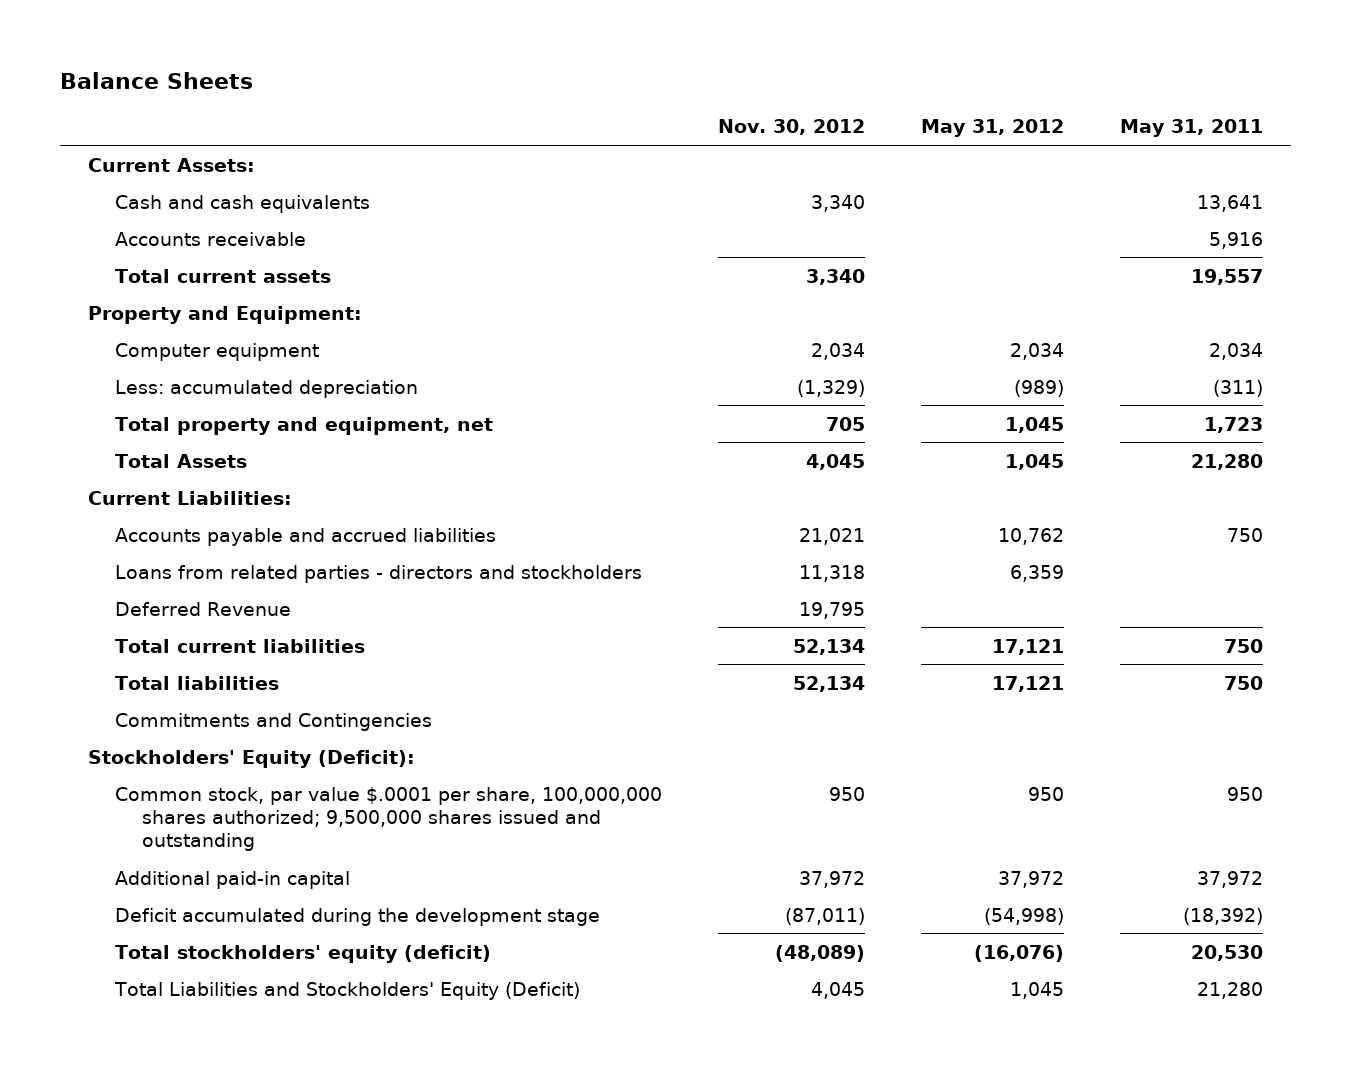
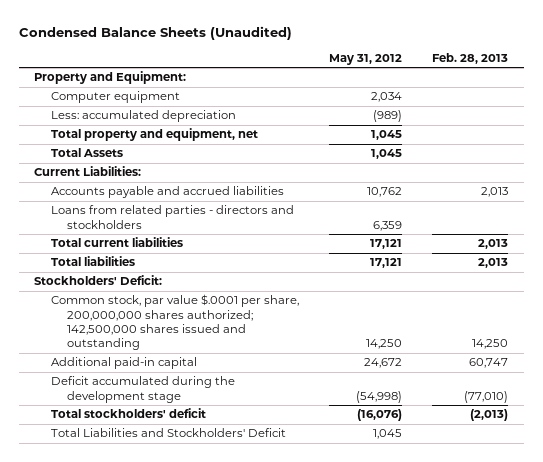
[59,71,253,89] Balance Sheets -> [18,25,292,40] Condensed Balance Sheets (Unaudited)
[717,119,865,136] Nov. 30, 2012 -> none
[1119,119,1263,138] May 31, 2011 -> none
none -> [432,52,509,64] Feb. 28, 2013
[87,157,255,172] Current Assets: -> none
[114,194,370,213] Cash and cash equivalents -> none
[114,231,306,246] Accounts receivable -> none
[114,268,331,283] Total current assets -> none
[114,601,291,616] Deferred Revenue -> none
[114,712,432,731] Commitments and Contingencies -> none
[87,749,415,768] Stockholders' Equity (Deficit): -> [34,275,163,286] Stockholders' Deficit:
[114,786,662,851] Common stock, par value $.0001 per share, 100,000,000 shares authorized; 9,500,000 shares issued and outstanding -> [50,294,299,351] Common stock, par value $.0001 per share, 200,000,000 shares authorized; 142,500,000 shares issued and outstanding
[1027,786,1064,801] 950 -> [366,339,403,350] 14,250
[997,870,1064,888] 37,972 -> [364,358,403,369] 24,672
[114,944,491,963] Total stockholders' equity (deficit) -> [50,408,206,419] Total stockholders' deficit
[113,981,580,1000] Total Liabilities and Stockholders' Equity (Deficit) -> [50,428,286,438] Total Liabilities and Stockholders' Deficit

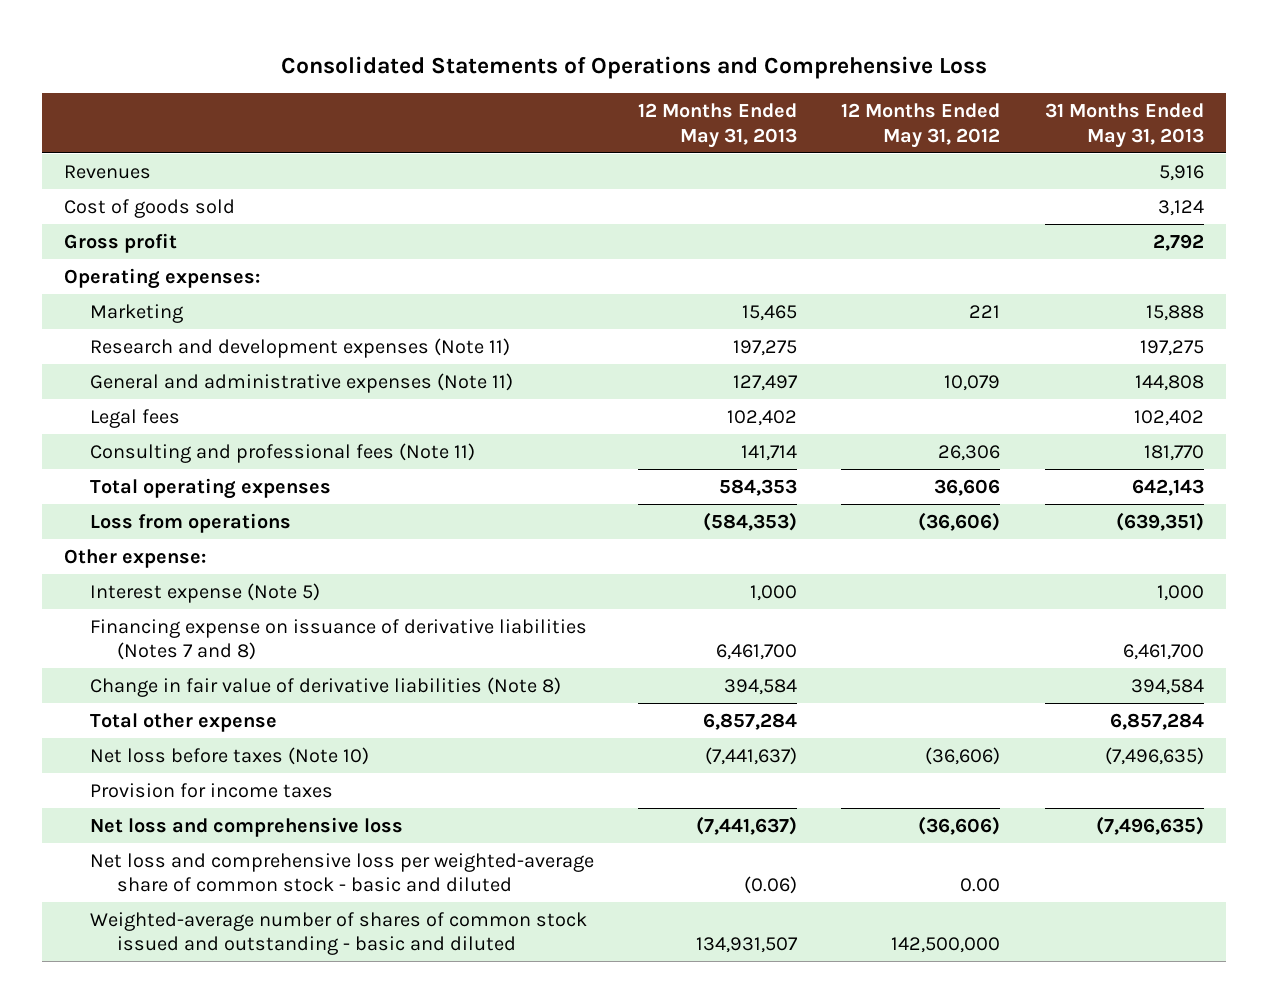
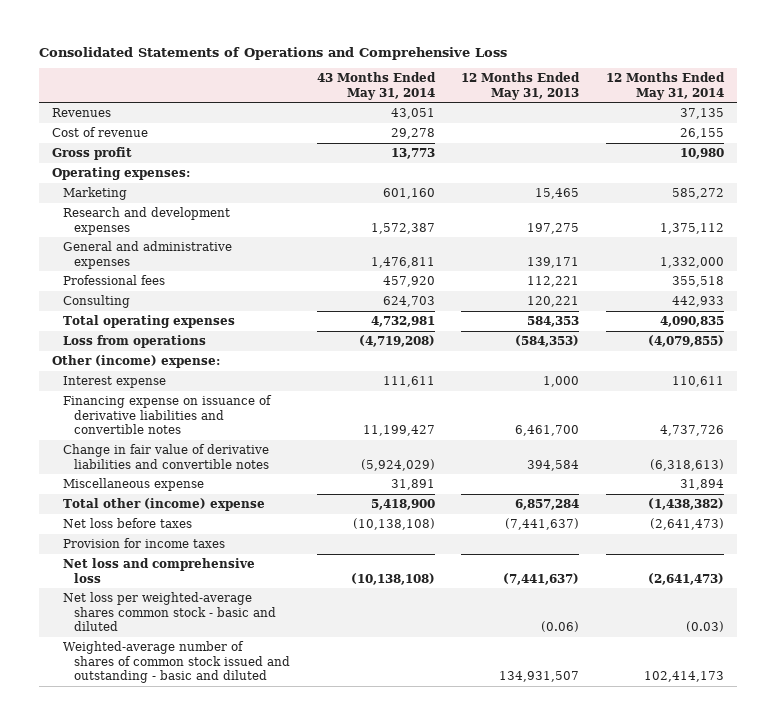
[841,103,1001,148] 12 Months Ended May 31, 2012 -> none
[1044,103,1204,148] 31 Months Ended May 31, 2013 -> none
none -> [316,71,436,100] 43 Months Ended May 31, 2014
none -> [606,71,726,100] 12 Months Ended May 31, 2014
[64,198,236,218] Cost of goods sold -> none
none -> [52,127,149,138] Cost of revenue
[90,408,181,428] Legal fees -> none
[90,442,476,463] Consulting and professional fees (Note 11) -> none
[90,337,511,358] Research and development expenses (Note 11) -> [63,207,231,235] Research and development expenses
[90,372,514,393] General and administrative expenses (Note 11) -> [63,241,233,269] General and administrative expenses
[733,374,799,391] 127,497 -> [527,256,580,268] 139,171
none -> [63,275,166,286] Professional fees
none -> [63,295,131,309] Consulting
[64,548,207,568] Other expense: -> [52,355,221,369] Other (income) expense:
[90,582,321,603] Interest expense (Note 5) -> [63,376,167,389] Interest expense
[90,618,588,661] Financing expense on issuance of derivative liabilities (Notes 7 and 8) -> [63,395,273,435] Financing expense on issuance of derivative liabilities and convertible notes
[90,676,562,697] Change in fair value of derivative liabilities (Note 8) -> [63,444,270,469] Change in fair value of derivative liabilities and convertible notes
none -> [63,478,205,492] Miscellaneous expense
[90,712,278,732] Total other expense -> [63,498,266,512] Total other (income) expense
[90,746,370,765] Net loss before taxes (Note 10) -> [63,518,193,529] Net loss before taxes
[90,852,595,893] Net loss and comprehensive loss per weighted-average share of common stock - basic and diluted -> [63,592,277,632] Net loss per weighted-average shares common stock - basic and diluted

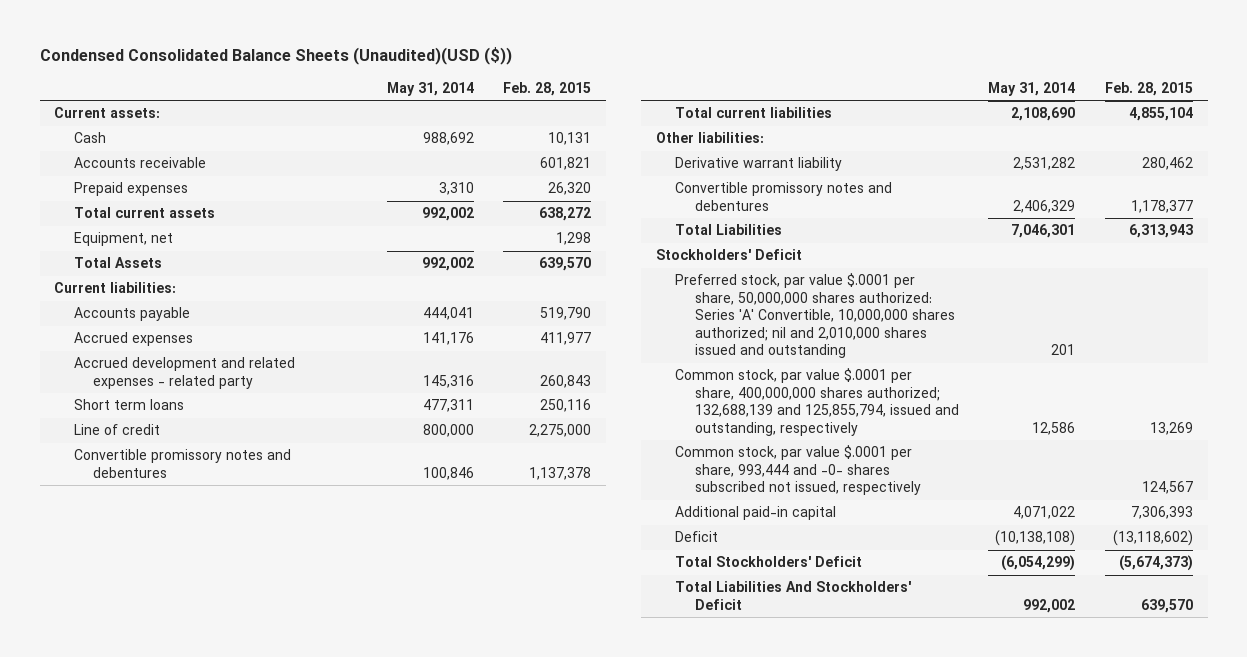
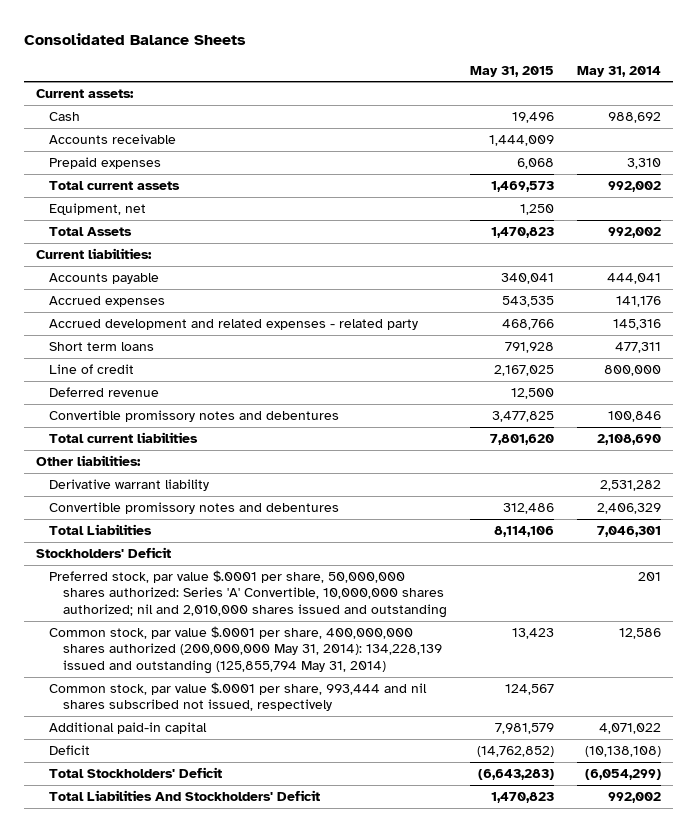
[39,47,512,66] Condensed Consolidated Balance Sheets (Unaudited)(USD ($)) -> [23,33,246,46] Consolidated Balance Sheets
[503,81,592,96] Feb. 28, 2015 -> none
none -> [470,65,555,77] May 31, 2015
none -> [49,386,160,397] Deferred revenue
[675,368,959,436] Common stock, par value $.0001 per share, 400,000,000 shares authorized; 132,688,139 and 125,855,794, issued and outstanding, respectively -> [49,625,442,675] Common stock, par value $.0001 per share, 400,000,000 shares authorized (200,000,000 May 31, 2014): 134,228,139 issued and outstanding (125,855,794 May 31, 2014)
[675,445,921,496] Common stock, par value $.0001 per share, 993,444 and -0- shares subscribed not issued, respectively -> [49,681,428,712] Common stock, par value $.0001 per share, 993,444 and nil shares subscribed not issued, respectively

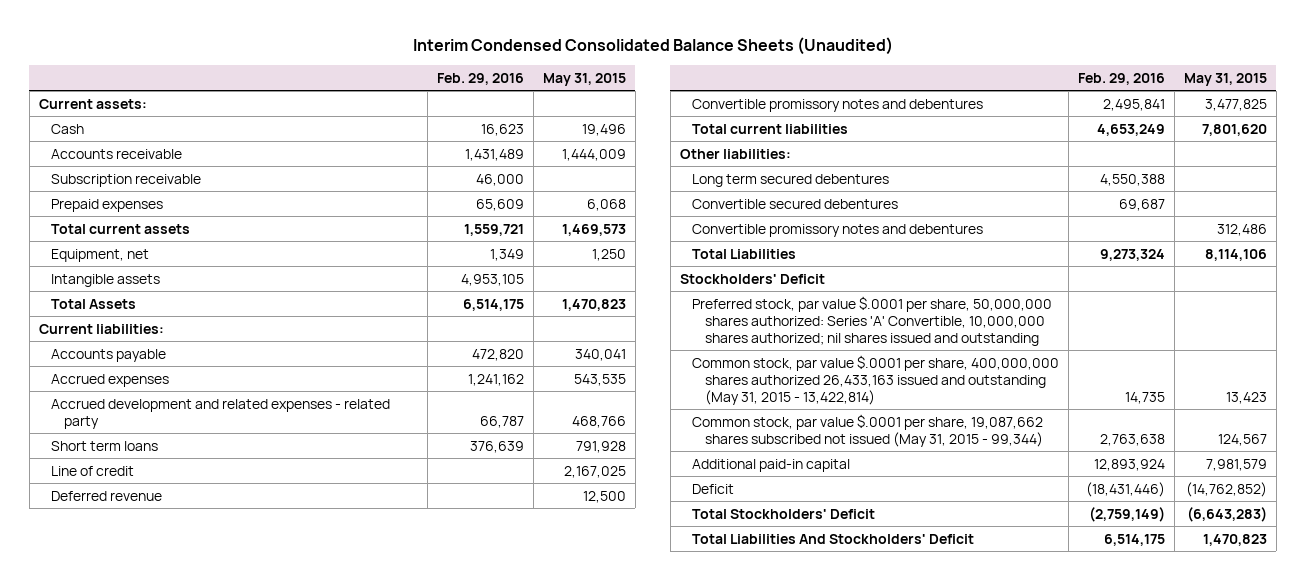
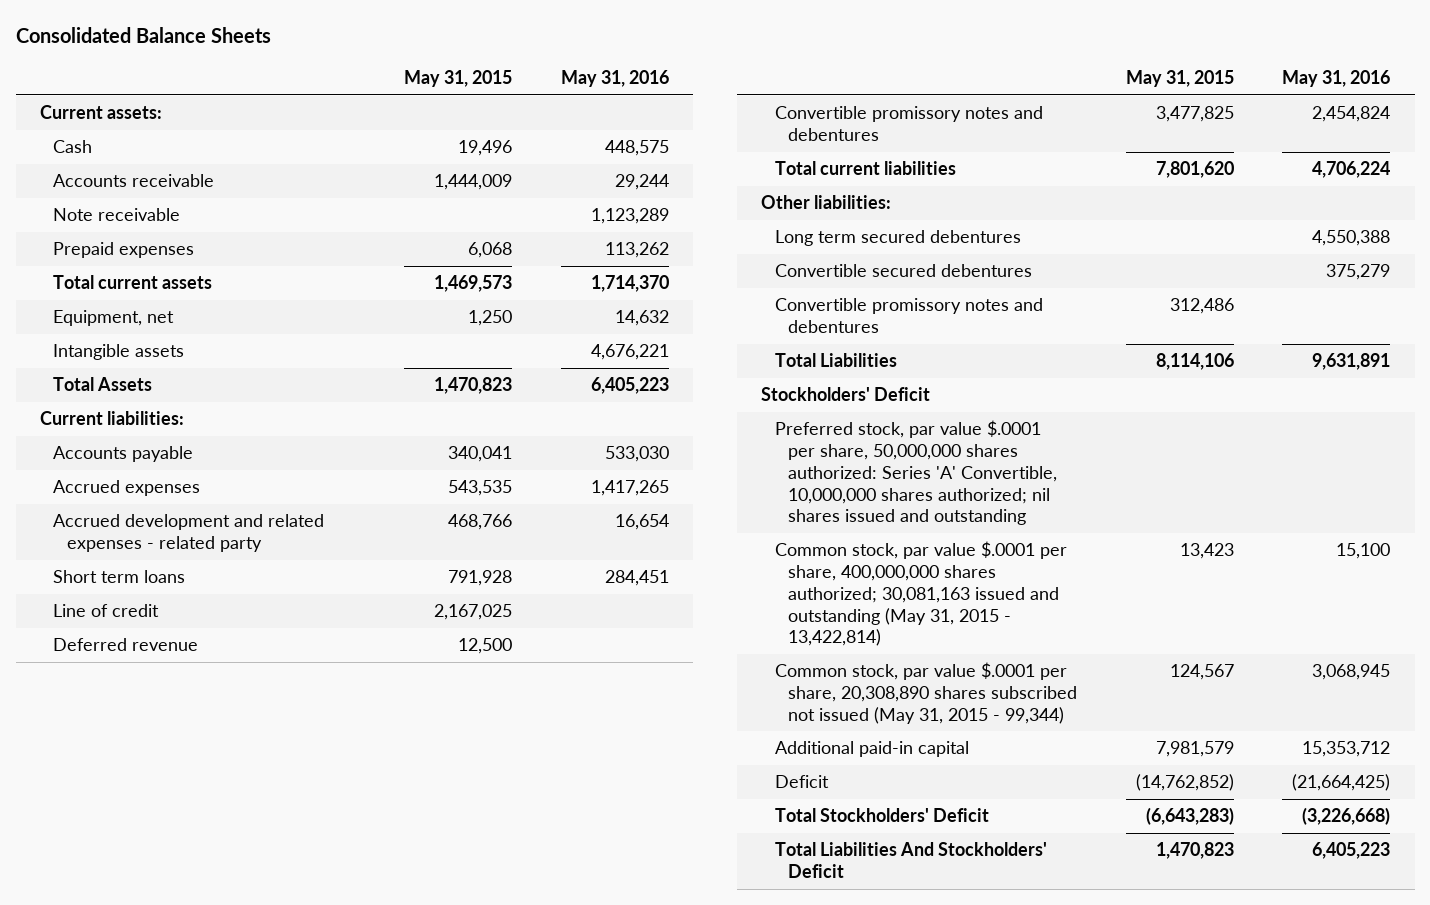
[412,36,893,55] Interim Condensed Consolidated Balance Sheets (Unaudited) -> [15,27,271,44] Consolidated Balance Sheets
[436,72,524,85] Feb. 29, 2016 -> none
none -> [560,69,669,87] May 31, 2016
[51,173,202,187] Subscription receivable -> none
none -> [53,208,181,222] Note receivable
[692,354,1060,405] Common stock, par value $.0001 per share, 400,000,000 shares authorized 26,433,163 issued and outstanding (May 31, 2015 - 13,422,814) -> [774,541,1067,647] Common stock, par value $.0001 per share, 400,000,000 shares authorized; 30,081,163 issued and outstanding (May 31, 2015 - 13,422,814)
[692,413,1044,447] Common stock, par value $.0001 per share, 19,087,662 shares subscribed not issued (May 31, 2015 - 99,344) -> [774,662,1077,724] Common stock, par value $.0001 per share, 20,308,890 shares subscribed not issued (May 31, 2015 - 99,344)

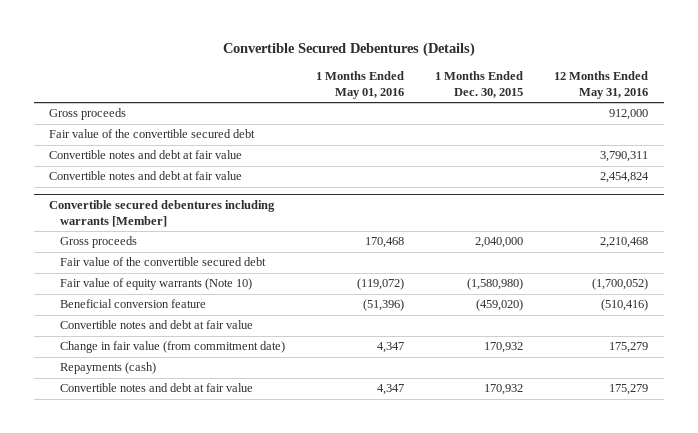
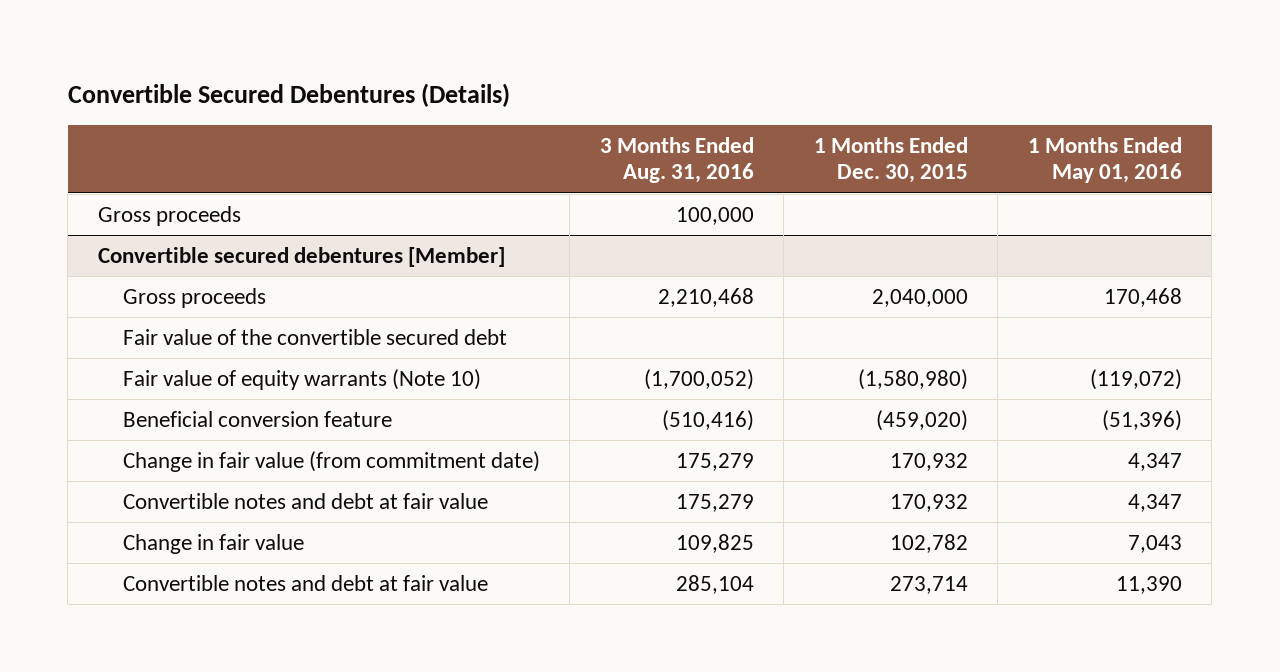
[554,71,649,99] 12 Months Ended May 31, 2016 -> none
none -> [599,136,754,184] 3 Months Ended Aug. 31, 2016
[49,129,256,139] Fair value of the convertible secured debt -> none
[49,150,243,160] Convertible notes and debt at fair value -> none
[49,171,243,181] Convertible notes and debt at fair value -> none
[49,200,276,227] Convertible secured debentures including warrants [Member] -> [97,246,505,267] Convertible secured debentures [Member]
[59,320,253,330] Convertible notes and debt at fair value -> none
[59,362,156,375] Repayments (cash) -> none
none -> [122,533,304,554] Change in fair value
none -> [122,574,488,591] Convertible notes and debt at fair value

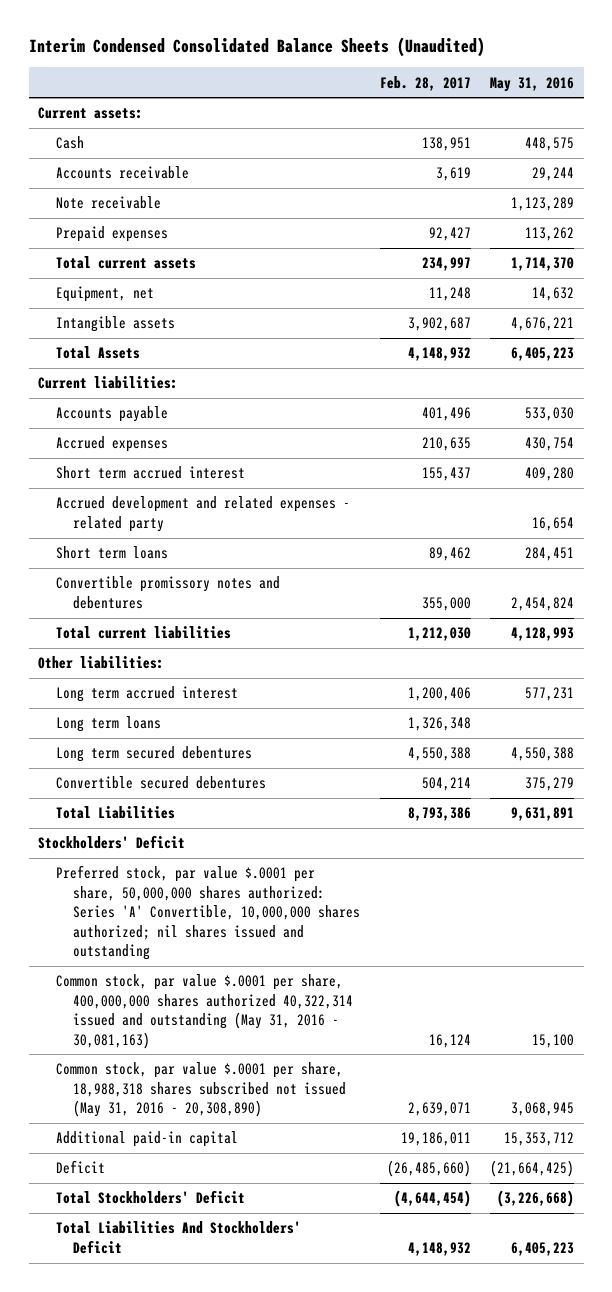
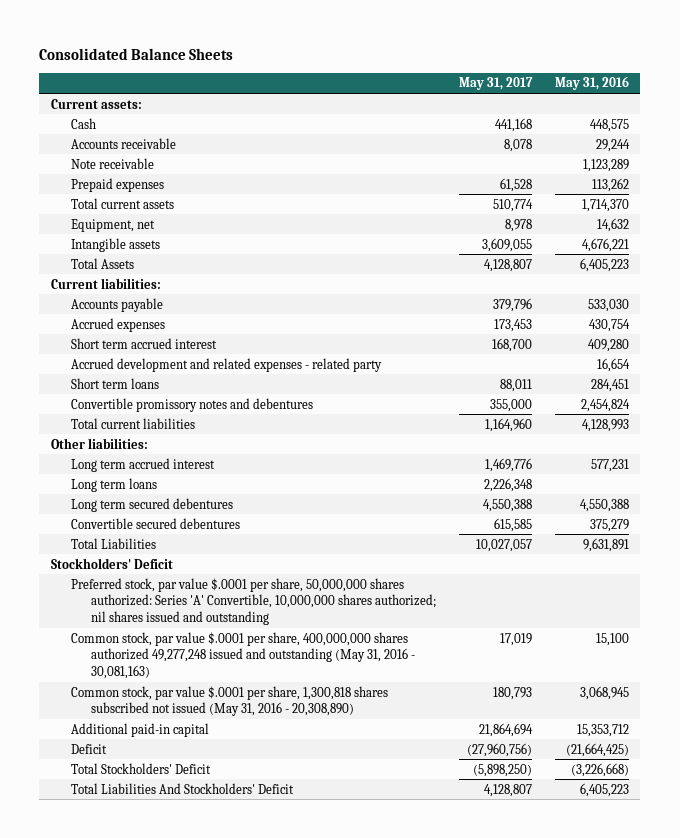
[28,37,485,58] Interim Condensed Consolidated Balance Sheets (Unaudited) -> [39,47,234,60] Consolidated Balance Sheets
[379,75,471,91] Feb. 28, 2017 -> none
none -> [458,77,533,91] May 31, 2017
[55,974,354,1049] Common stock, par value $.0001 per share, 400,000,000 shares authorized 40,322,314 issued and outstanding (May 31, 2016 - 30,081,163) -> [70,631,415,680] Common stock, par value $.0001 per share, 400,000,000 shares authorized 49,277,248 issued and outstanding (May 31, 2016 - 30,081,163)
[55,1062,347,1118] Common stock, par value $.0001 per share, 18,988,318 shares subscribed not issued (May 31, 2016 - 20,308,890) -> [70,685,388,717] Common stock, par value $.0001 per share, 1,300,818 shares subscribed not issued (May 31, 2016 - 20,308,890)

